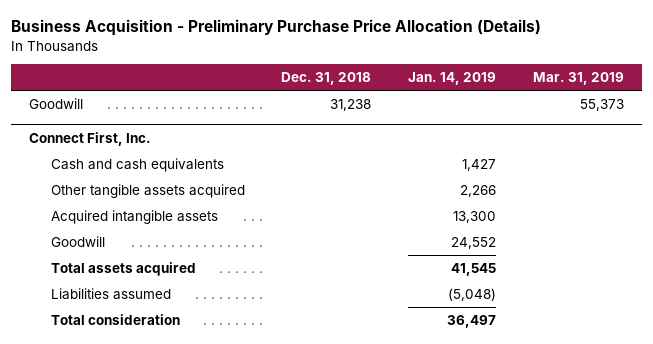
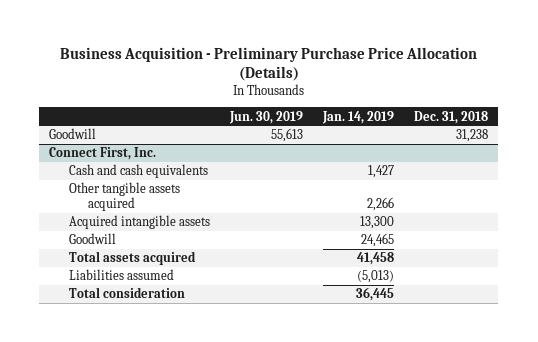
[532,72,624,86] Mar. 31, 2019 -> none
none -> [229,110,304,124] Jun. 30, 2019
[451,237,497,250] 24,552 -> [361,233,395,248] 24,465
[451,263,497,277] 41,545 -> [357,252,395,266] 41,458
[448,288,497,302] (5,048) -> [357,270,395,284] (5,013)
[447,315,497,329] 36,497 -> [356,287,395,302] 36,445

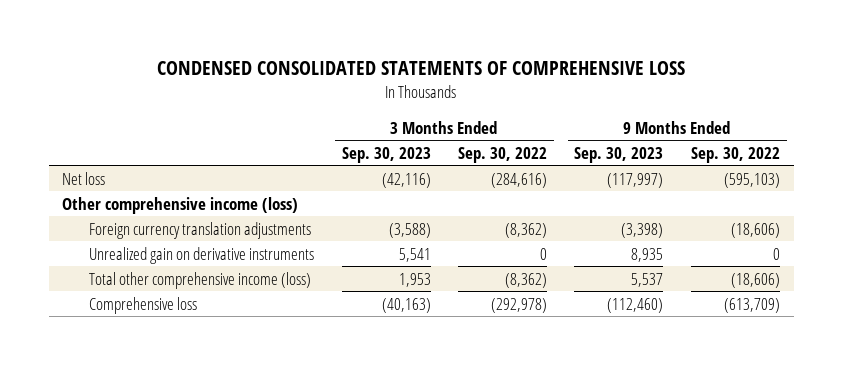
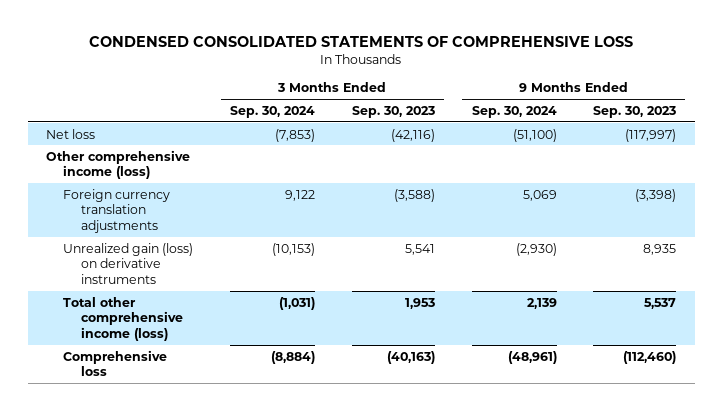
[458,146,548,163] Sep. 30, 2022 -> none
[690,146,780,163] Sep. 30, 2022 -> none
none -> [230,105,316,118] Sep. 30, 2024
none -> [471,105,557,118] Sep. 30, 2024
[89,246,315,264] Unrealized gain on derivative instruments -> [63,242,194,285] Unrealized gain (loss) on derivative instruments

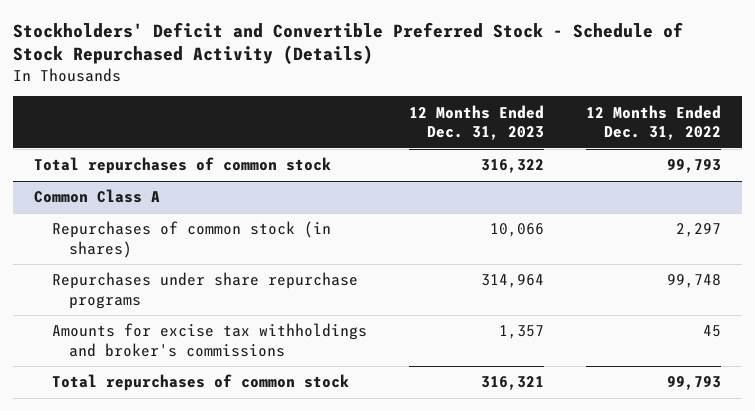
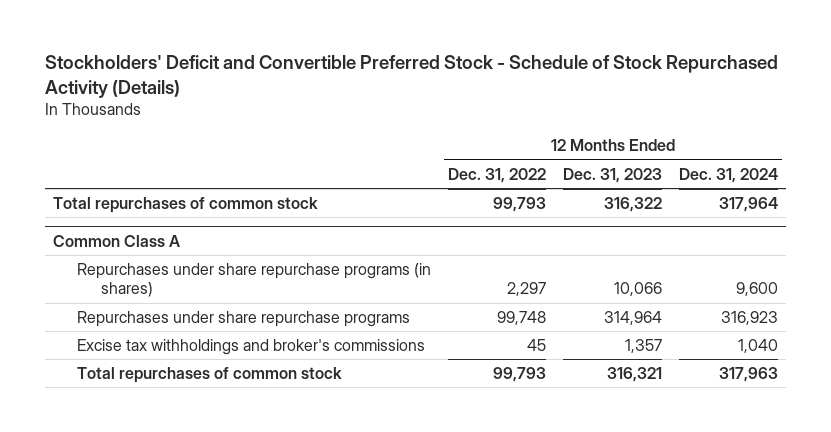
none -> [678,167,778,183] Dec. 31, 2024
[51,221,331,258] Repurchases of common stock (in shares) -> [76,263,431,298] Repurchases under share repurchase programs (in shares)
[51,323,367,357] Amounts for excise tax withholdings and broker's commissions -> [76,339,425,356] Excise tax withholdings and broker's commissions

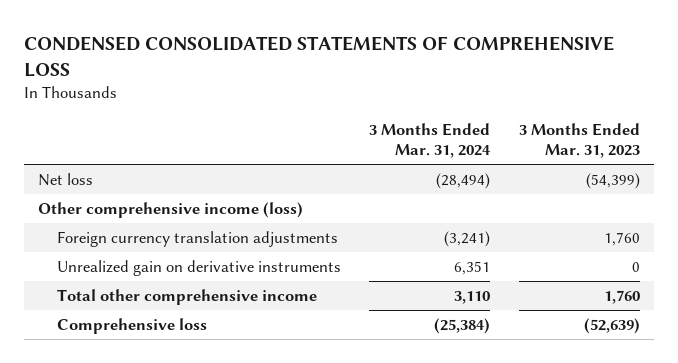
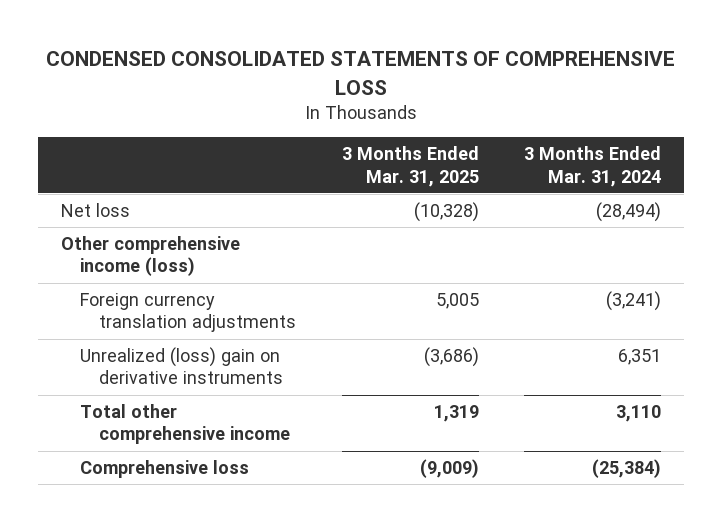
[518,122,640,159] 3 Months Ended Mar. 31, 2023 -> none
none -> [341,146,479,187] 3 Months Ended Mar. 31, 2025
[57,259,342,276] Unrealized gain on derivative instruments -> [80,347,284,385] Unrealized (loss) gain on derivative instruments

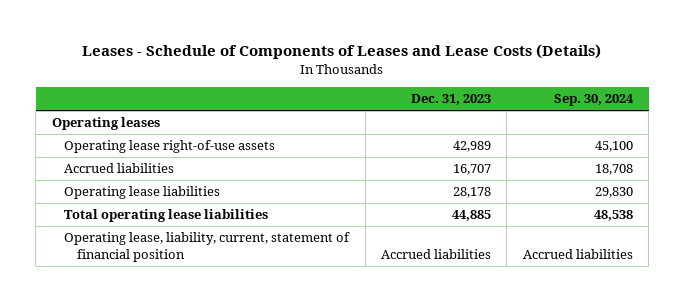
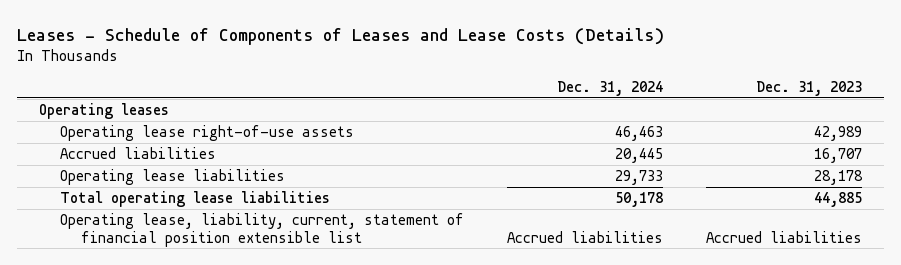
[553,94,634,107] Sep. 30, 2024 -> none
none -> [557,81,664,97] Dec. 31, 2024
[64,232,351,262] Operating lease, liability, current, statement of financial position -> [59,213,464,247] Operating lease, liability, current, statement of financial position extensible list

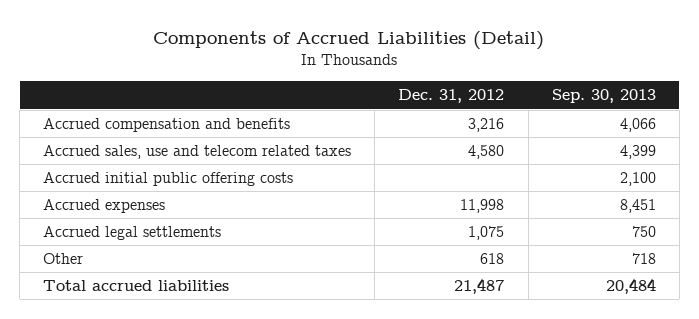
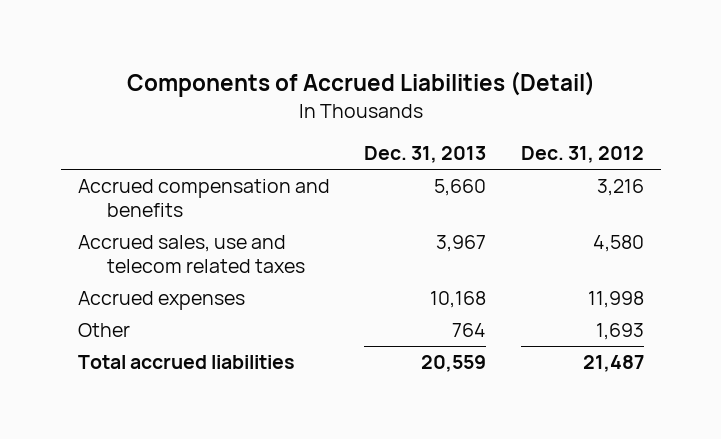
[551,89,656,104] Sep. 30, 2013 -> none
none -> [364,146,487,164] Dec. 31, 2013
[43,172,294,187] Accrued initial public offering costs -> none
[43,226,222,241] Accrued legal settlements -> none
[480,253,505,265] 618 -> [595,323,644,341] 1,693

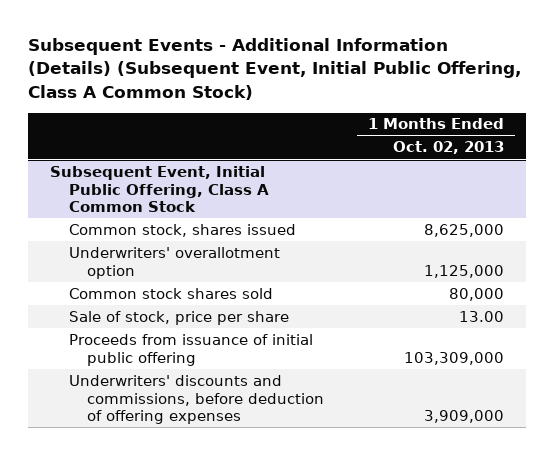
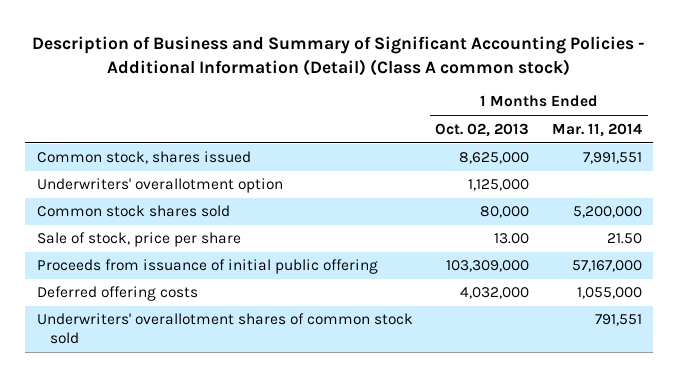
[28,38,522,100] Subsequent Events - Additional Information (Details) (Subsequent Event, Initial Public Offering, Class A Common Stock) -> [32,35,646,76] Description of Business and Summary of Significant Accounting Policies - Additional Information (Detail) (Class A common stock)
none -> [552,122,643,137] Mar. 11, 2014
[50,165,269,213] Subsequent Event, Initial Public Offering, Class A Common Stock -> none
[68,374,324,425] Underwriters' discounts and commissions, before deduction of offering expenses -> none
none -> [36,286,198,302] Deferred offering costs
none -> [36,313,413,345] Underwriters' overallotment shares of common stock sold

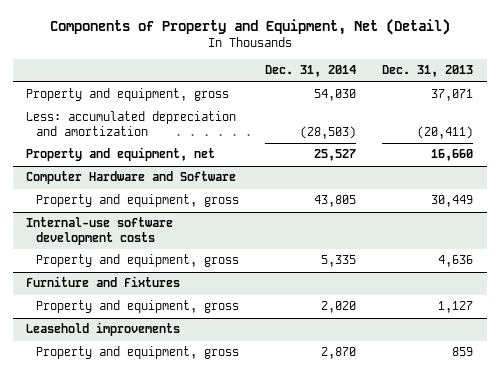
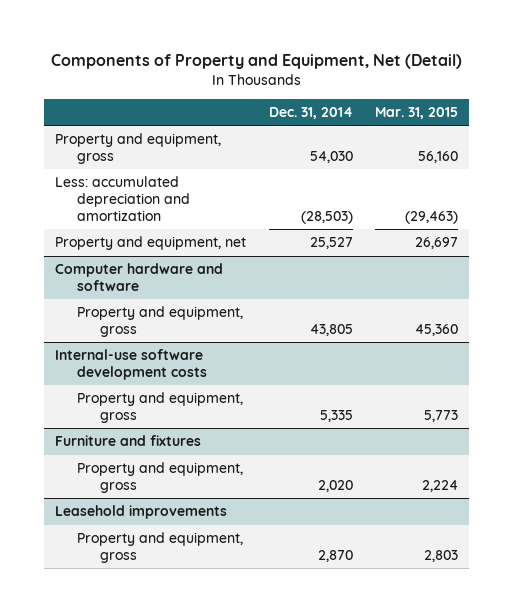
[382,65,474,78] Dec. 31, 2013 -> none
none -> [374,107,458,120] Mar. 31, 2015
[26,171,237,185] Computer Hardware and Software -> [55,263,224,291] Computer hardware and software
[26,276,181,288] Furniture and Fixtures -> [55,435,202,447] Furniture and fixtures

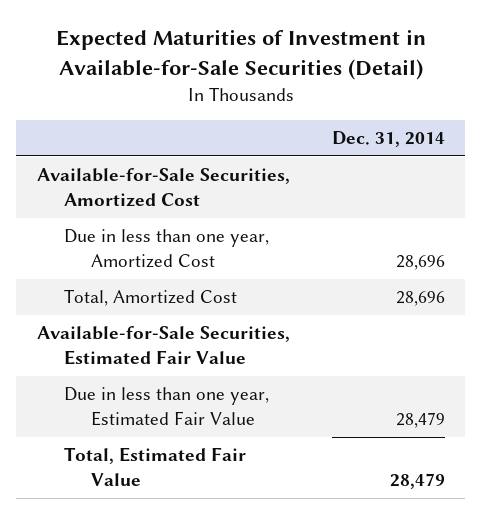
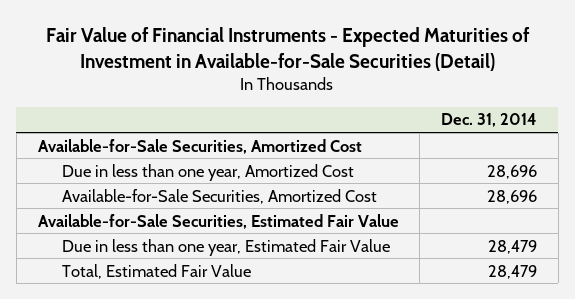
[55,29,426,81] Expected Maturities of Investment in Available-for-Sale Securities (Detail) -> [46,26,531,71] Fair Value of Financial Instruments - Expected Maturities of Investment in Available-for-Sale Securities (Detail)
[63,289,237,307] Total, Amortized Cost -> [62,188,378,204] Available-for-Sale Securities, Amortized Cost

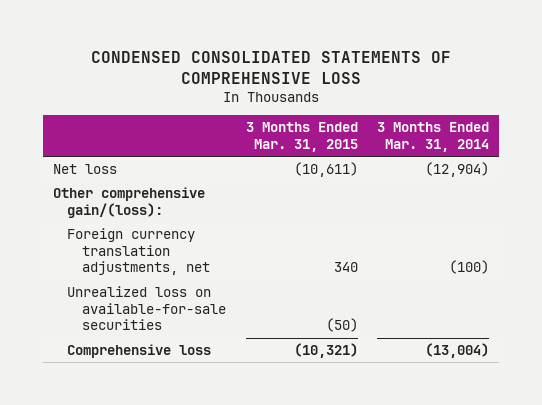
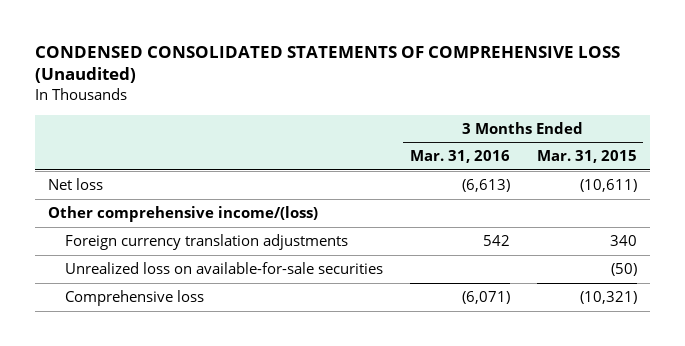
[91,51,452,85] CONDENSED CONSOLIDATED STATEMENTS OF COMPREHENSIVE LOSS -> [34,45,620,84] CONDENSED CONSOLIDATED STATEMENTS OF COMPREHENSIVE LOSS (Unaudited)
[377,122,490,153] 3 Months Ended Mar. 31, 2014 -> none
none -> [409,150,510,164] Mar. 31, 2016
[52,187,205,218] Other comprehensive gain/(loss): -> [48,205,319,222] Other comprehensive income/(loss)
[67,228,210,276] Foreign currency translation adjustments, net -> [65,233,349,250] Foreign currency translation adjustments

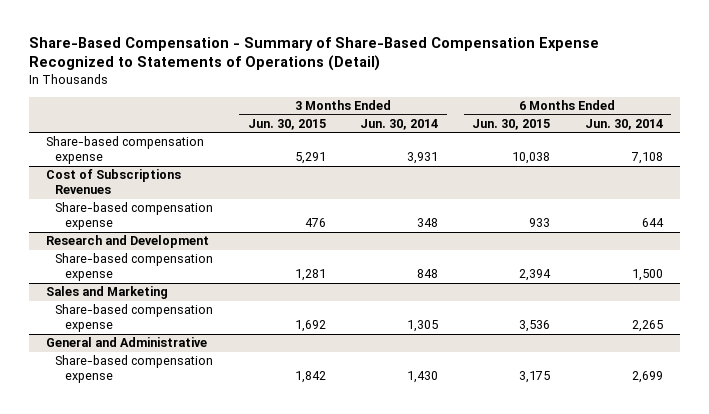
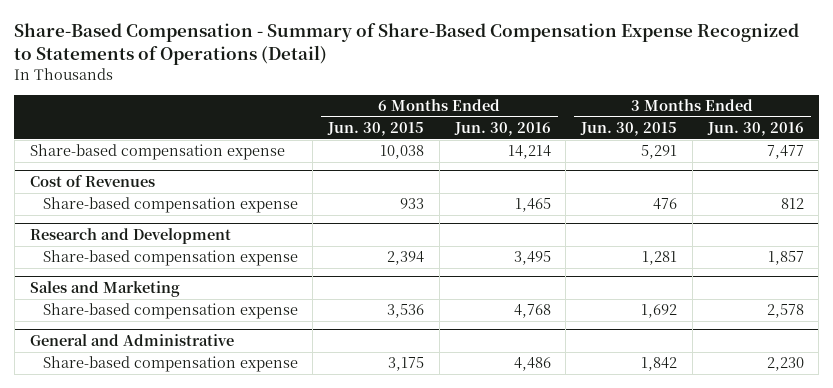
[360,118,439,130] Jun. 30, 2014 -> none
[584,118,663,130] Jun. 30, 2014 -> none
none -> [453,122,551,137] Jun. 30, 2016
none -> [706,122,804,137] Jun. 30, 2016
[45,169,181,195] Cost of Subscriptions Revenues -> [29,175,155,188] Cost of Revenues

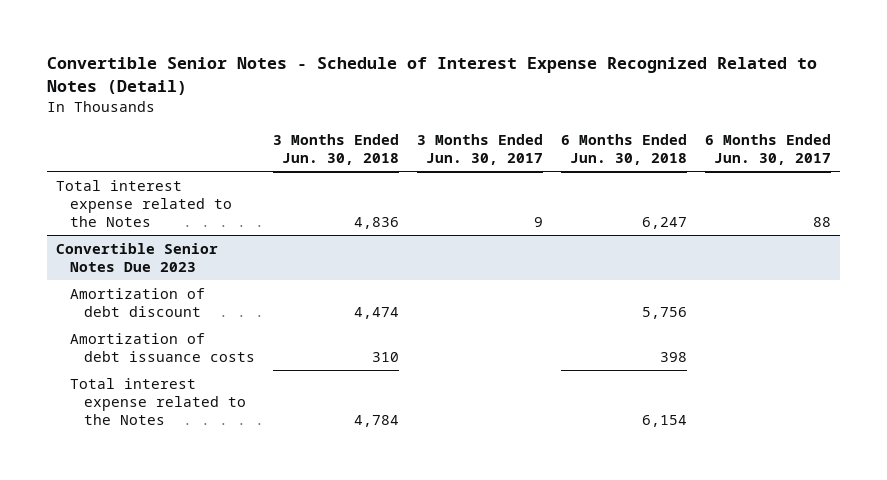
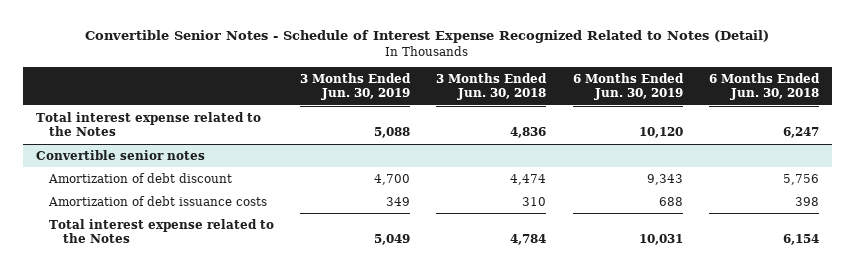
[417,133,544,166] 3 Months Ended Jun. 30, 2017 -> none
[704,133,831,166] 6 Months Ended Jun. 30, 2017 -> none
none -> [300,72,412,101] 3 Months Ended Jun. 30, 2019
none -> [572,72,684,101] 6 Months Ended Jun. 30, 2019
[55,242,218,272] Convertible Senior Notes Due 2023 -> [35,149,205,160] Convertible senior notes

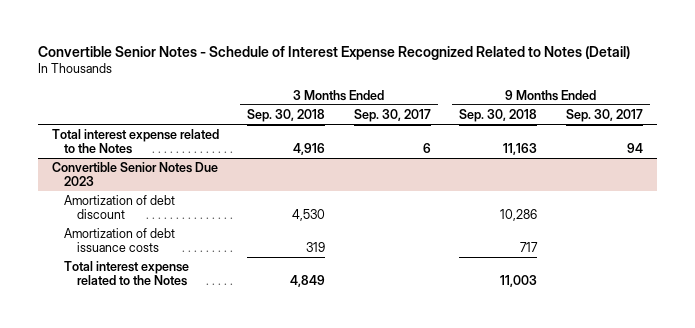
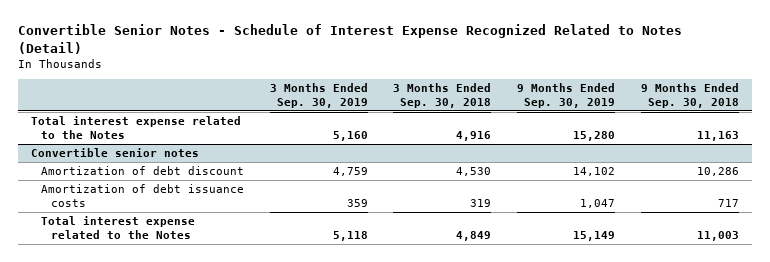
[353,108,431,122] Sep. 30, 2017 -> none
[565,108,643,122] Sep. 30, 2017 -> none
none -> [269,82,368,108] 3 Months Ended Sep. 30, 2019
none -> [517,82,616,108] 9 Months Ended Sep. 30, 2019
[51,162,218,187] Convertible Senior Notes Due 2023 -> [30,147,199,157] Convertible senior notes

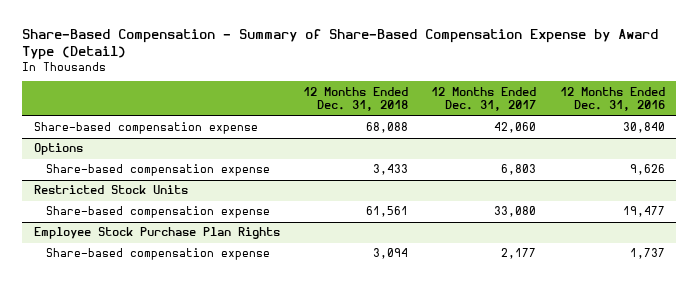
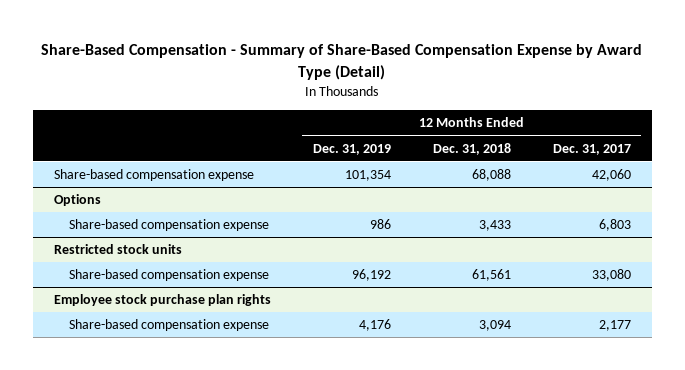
[559,86,665,112] 12 Months Ended Dec. 31, 2016 -> none
none -> [312,143,391,155] Dec. 31, 2019
[34,185,189,195] Restricted Stock Units -> [54,244,183,255] Restricted stock units
[34,227,281,240] Employee Stock Purchase Plan Rights -> [54,294,272,307] Employee stock purchase plan rights

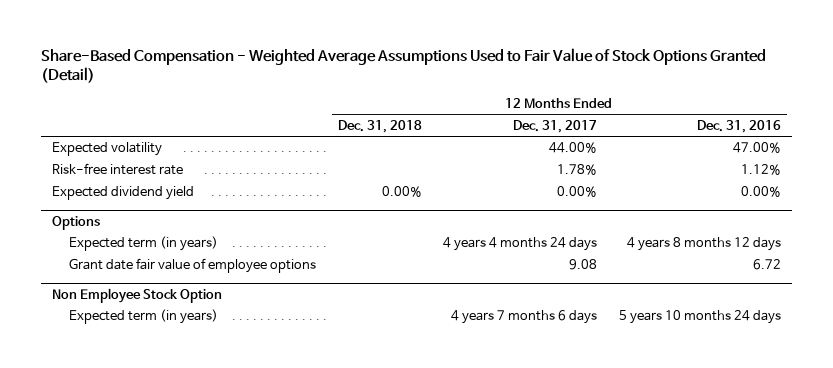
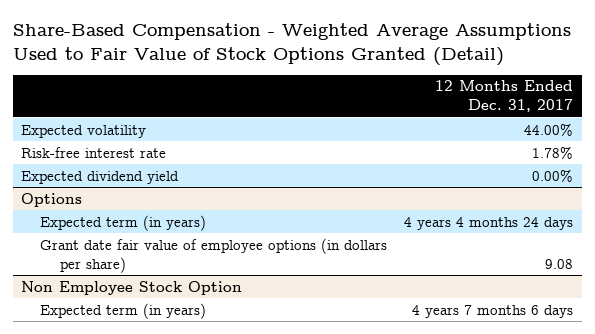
[337,119,422,133] Dec. 31, 2018 -> none
[697,119,782,133] Dec. 31, 2016 -> none
[68,258,316,274] Grant date fair value of employee options -> [40,237,388,273] Grant date fair value of employee options (in dollars per share)

